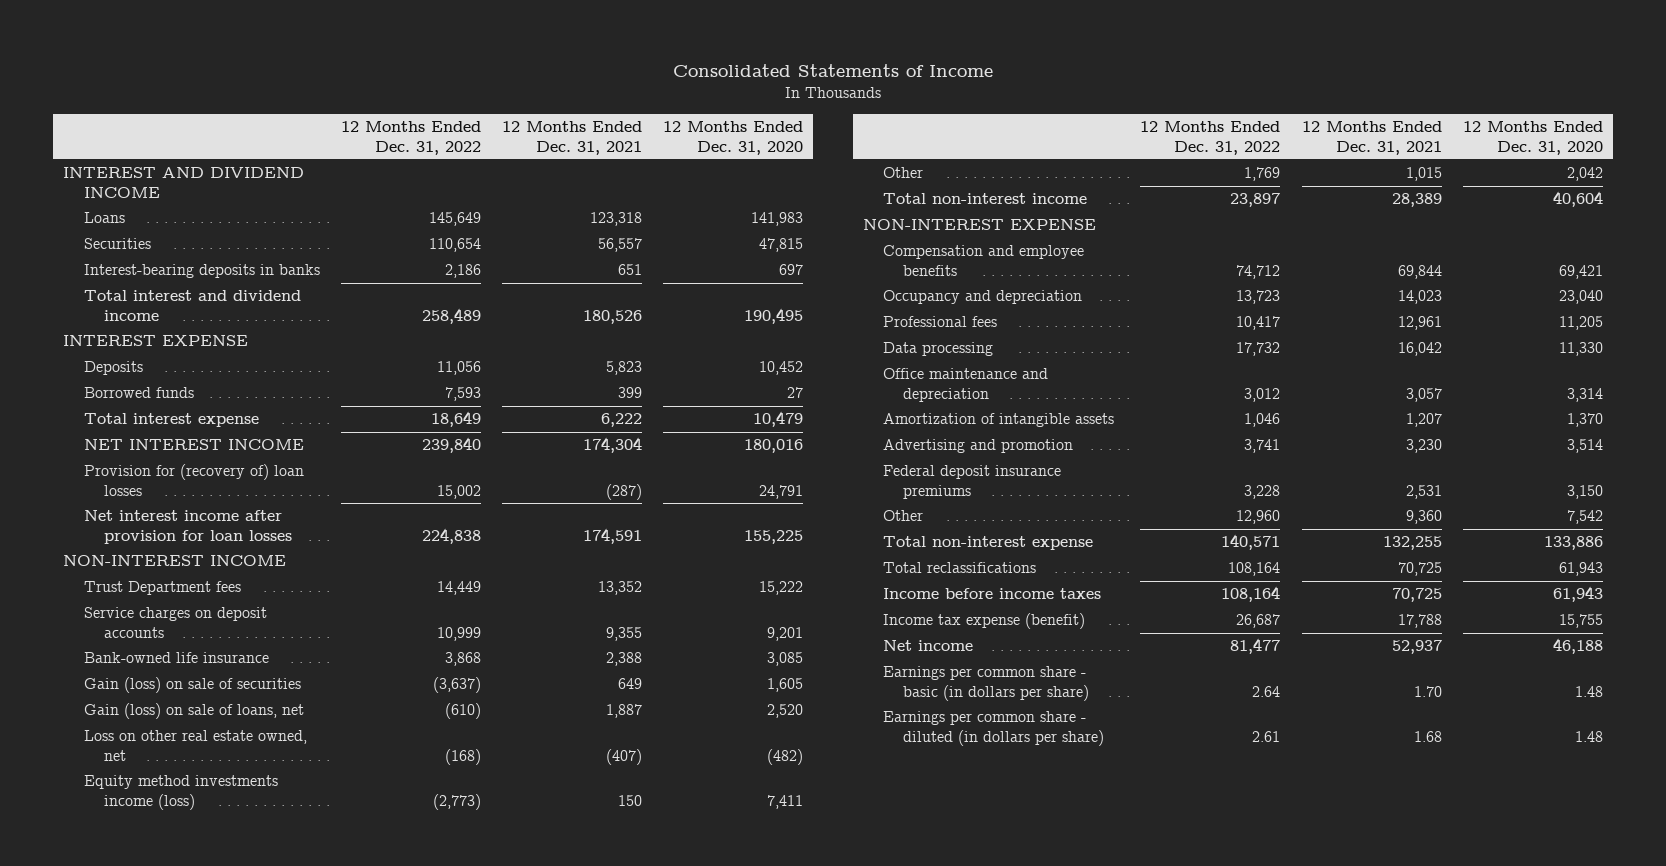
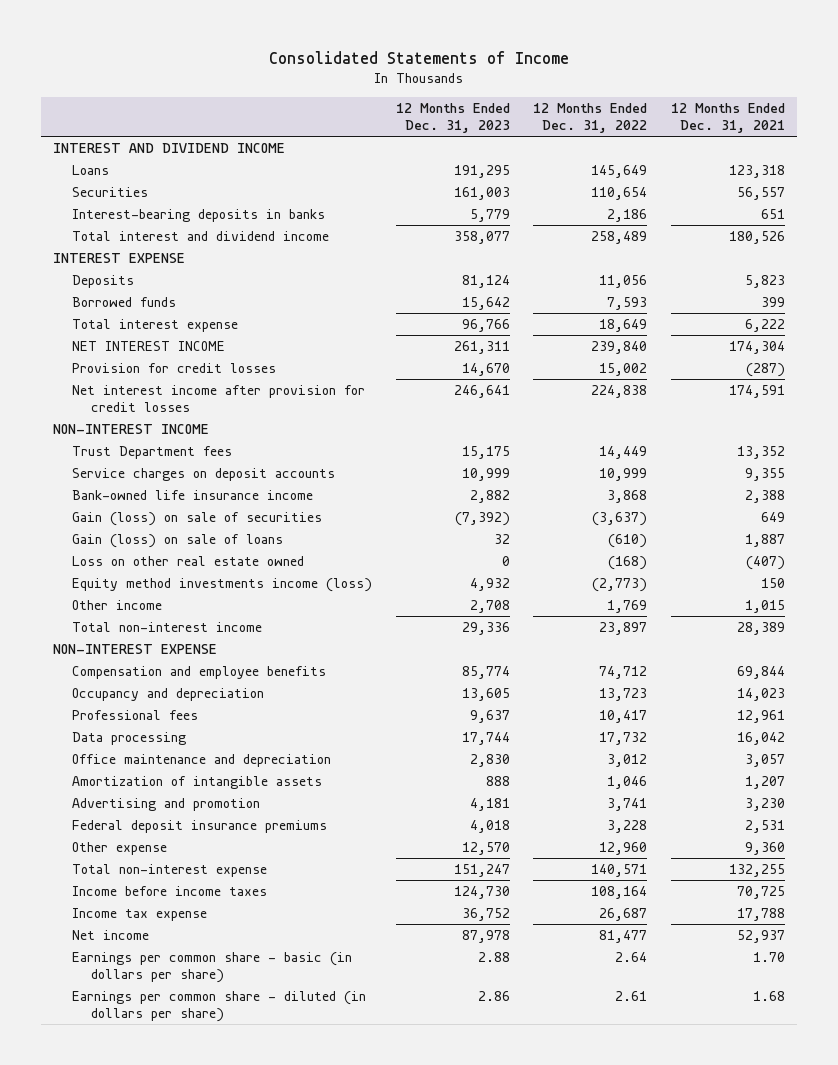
[662,120,803,155] 12 Months Ended Dec. 31, 2020 -> none
none -> [395,102,510,134] 12 Months Ended Dec. 31, 2023
[83,464,304,496] Provision for (recovery of) loan losses -> [71,362,276,373] Provision for credit losses
[83,510,292,544] Net interest income after provision for loan losses -> [71,384,365,413] Net interest income after provision for credit losses
[83,652,269,664] Bank-owned life insurance -> [71,489,313,500] Bank-owned life insurance income
[83,703,304,720] Gain (loss) on sale of loans, net -> [71,533,283,548] Gain (loss) on sale of loans
[83,730,307,761] Loss on other real estate owned, net -> [71,555,304,566] Loss on other real estate owned
[883,167,924,179] Other -> [71,599,162,610] Other income
[883,510,924,522] Other -> [71,841,167,855] Other expense
[883,562,1037,574] Total reclassifications -> none
[883,613,1086,630] Income tax expense (benefit) -> [71,907,207,921] Income tax expense

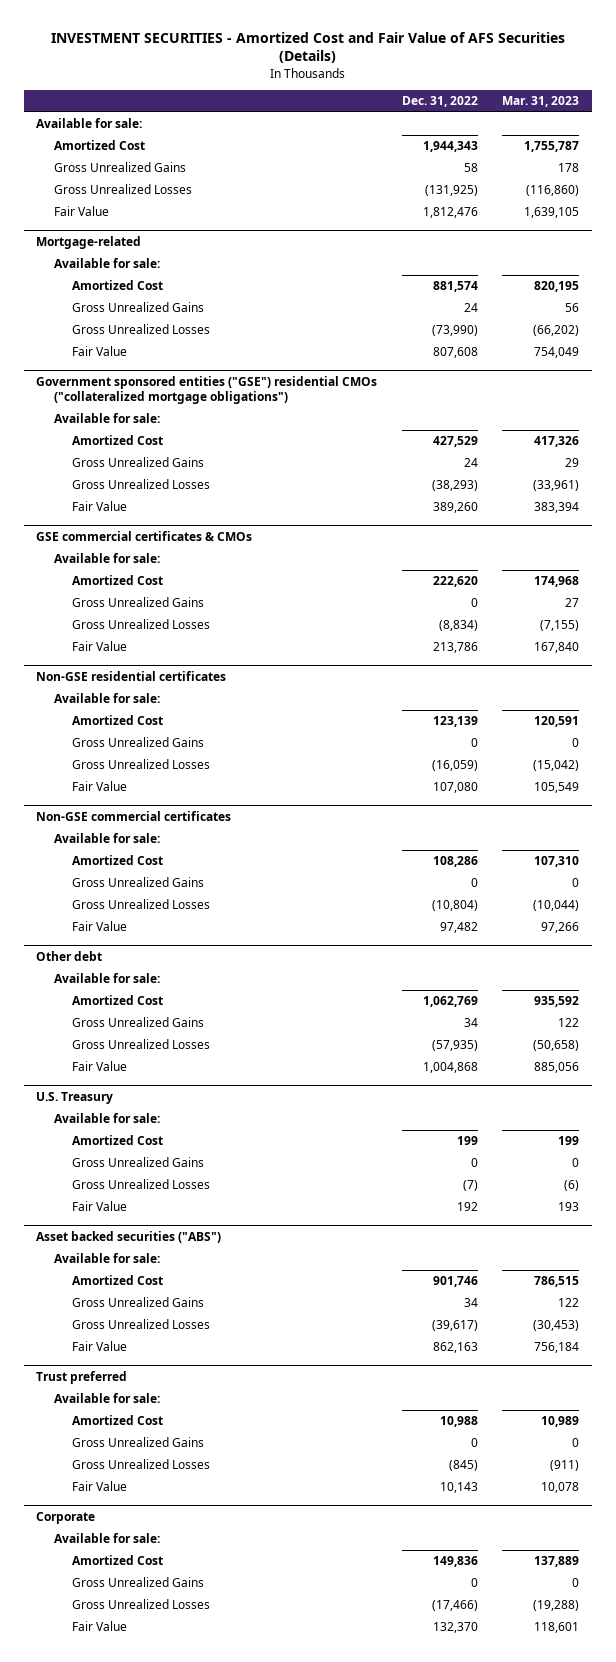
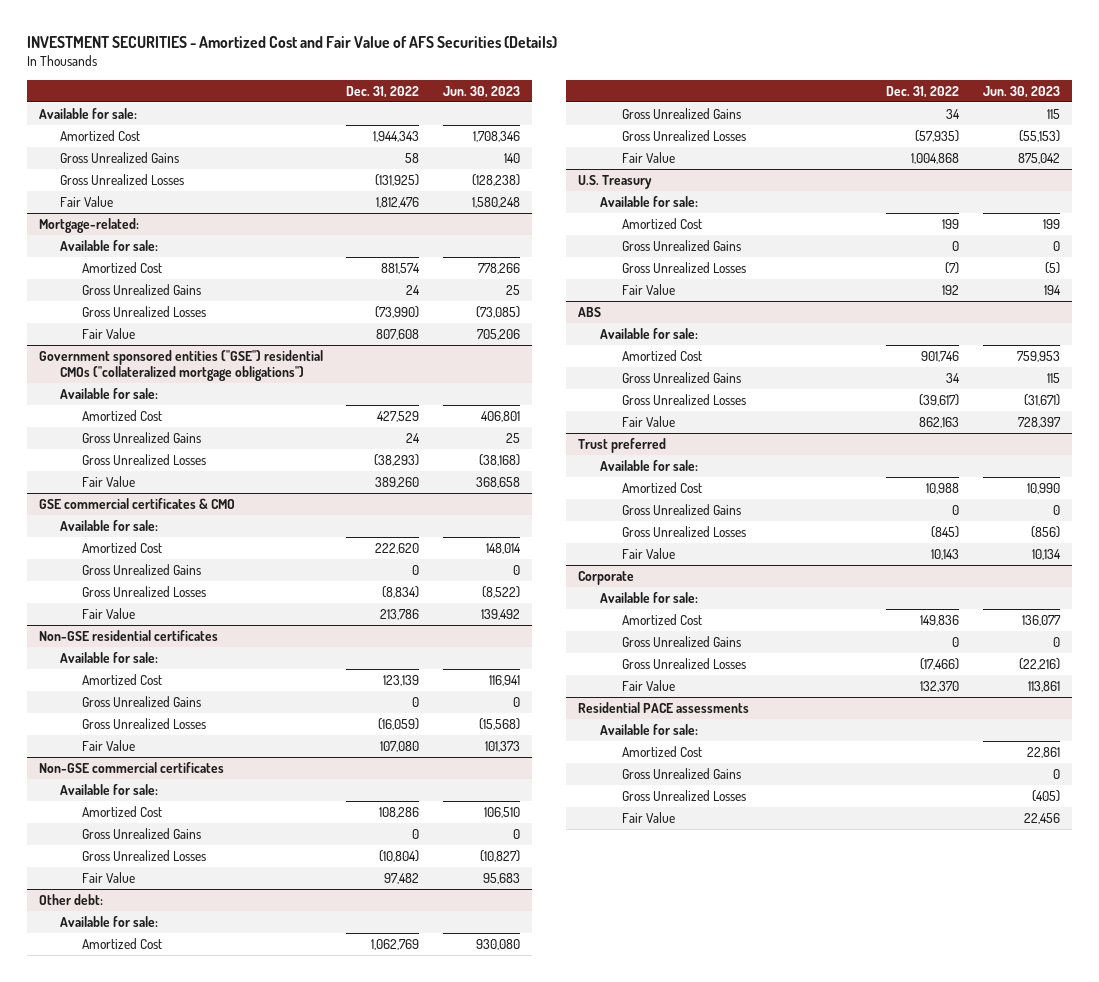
[502,95,580,107] Mar. 31, 2023 -> none
none -> [443,85,521,98] Jun. 30, 2023
[36,235,142,249] Mortgage-related -> [38,217,139,233] Mortgage-related:
[36,530,253,541] GSE commercial certificates & CMOs -> [38,497,235,509] GSE commercial certificates & CMO
[36,950,103,961] Other debt -> [38,893,103,905] Other debt:
[36,1230,222,1243] Asset backed securities ("ABS") -> [578,306,602,317] ABS
none -> [578,701,750,713] Residential PACE assessments
none -> [600,723,699,735] Available for sale:
none -> [621,745,702,757] Amortized Cost
none -> [621,767,741,779] Gross Unrealized Gains
none -> [621,789,746,801] Gross Unrealized Losses
none -> [621,811,675,823] Fair Value

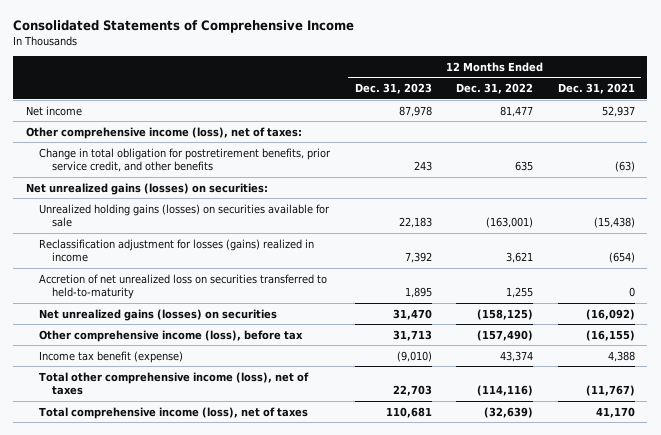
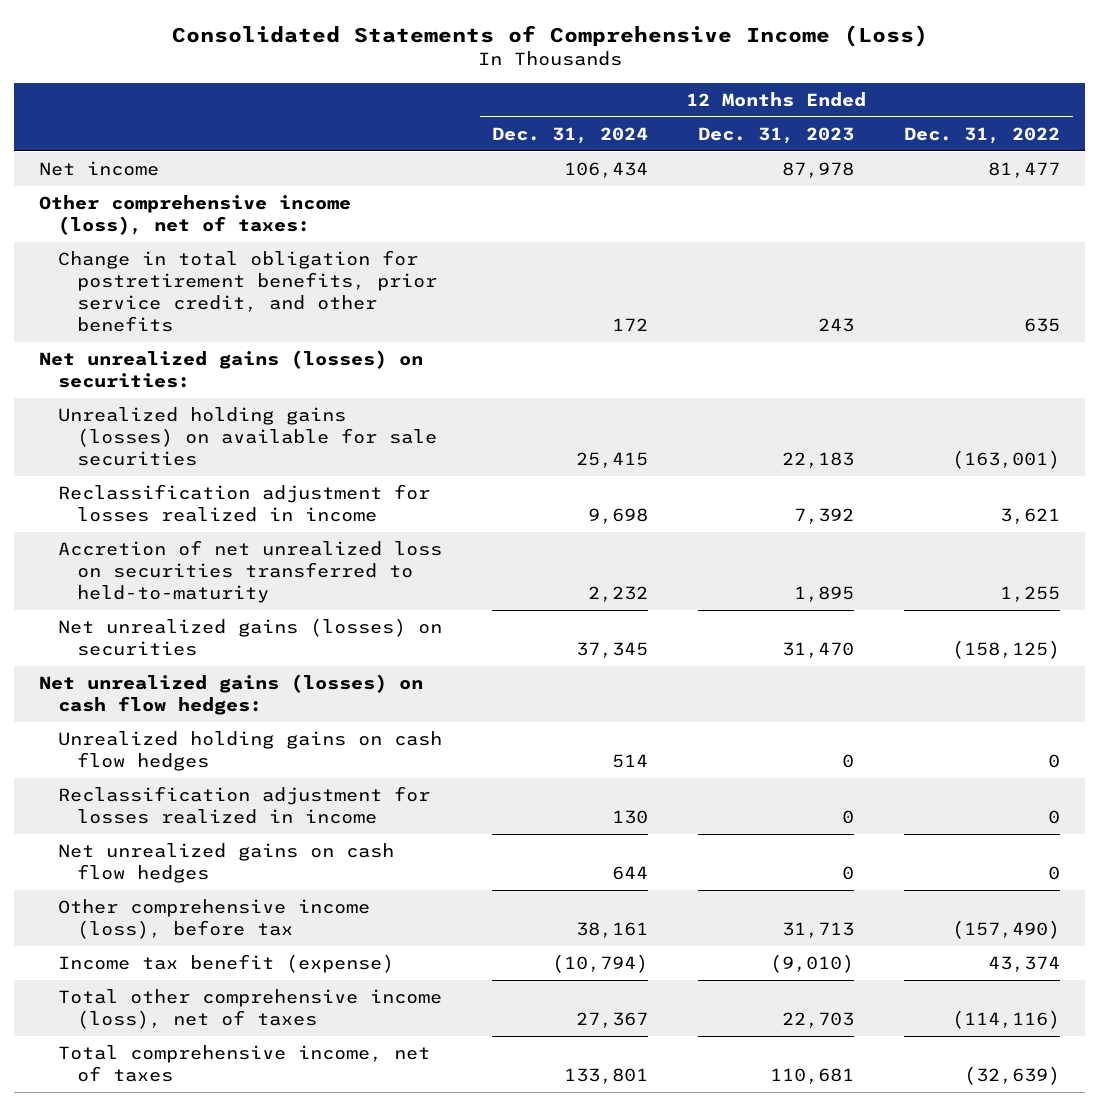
[13,20,355,34] Consolidated Statements of Comprehensive Income -> [171,24,928,47] Consolidated Statements of Comprehensive Income (Loss)
[557,83,635,95] Dec. 31, 2021 -> none
none -> [492,126,649,144] Dec. 31, 2024
[38,203,330,227] Unrealized holding gains (losses) on securities available for sale -> [58,407,438,467] Unrealized holding gains (losses) on available for sale securities
[38,238,314,262] Reclassification adjustment for losses (gains) realized in income -> [58,484,431,523] Reclassification adjustment for losses realized in income
none -> [39,674,424,716] Net unrealized gains (losses) on cash flow hedges:
none -> [58,731,443,772] Unrealized holding gains on cash flow hedges
none -> [58,786,431,825] Reclassification adjustment for losses realized in income
none -> [58,843,395,884] Net unrealized gains on cash flow hedges
[38,406,308,419] Total comprehensive income (loss), net of taxes -> [58,1045,431,1083] Total comprehensive income, net of taxes

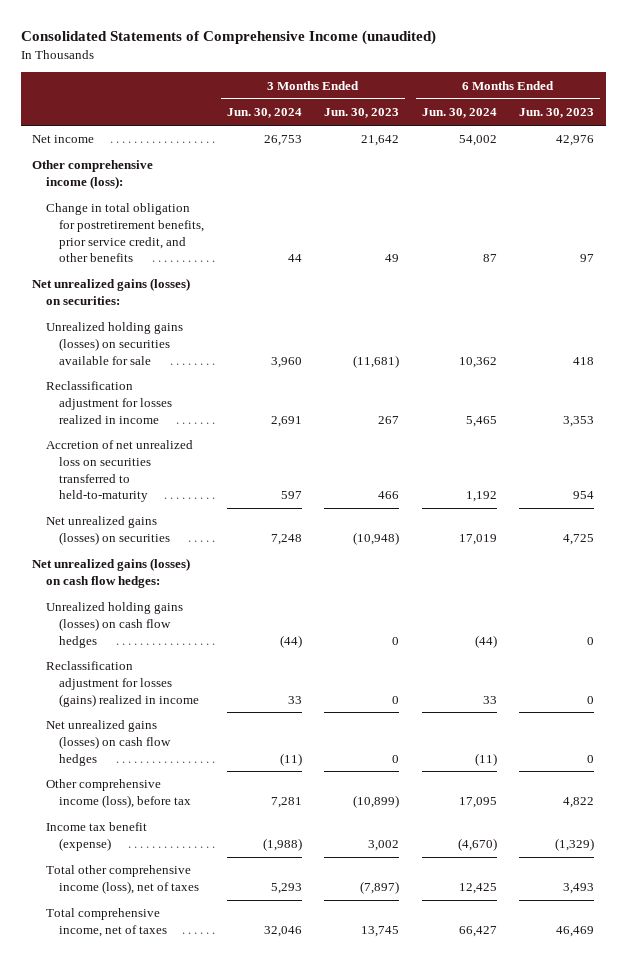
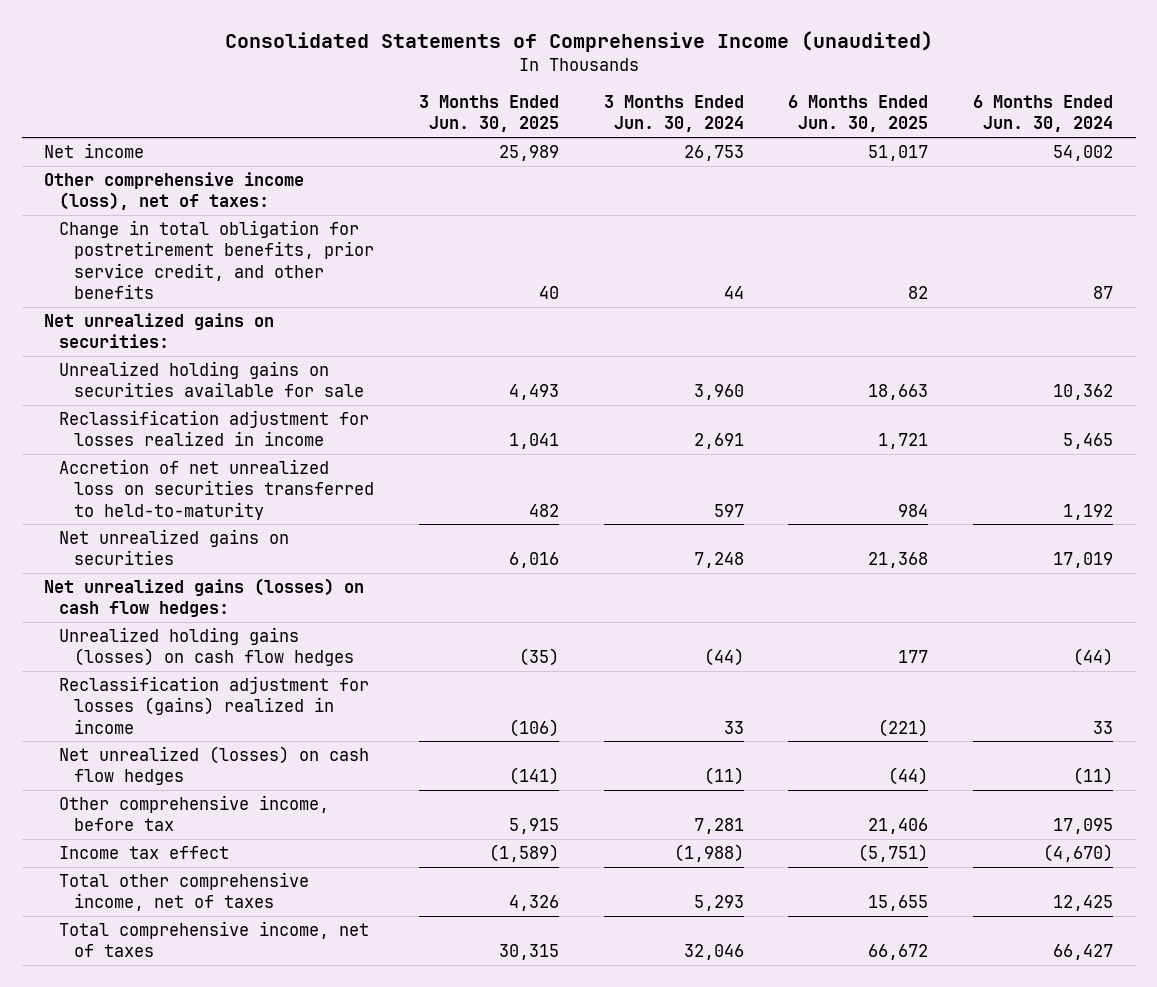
[324,108,400,119] Jun. 30, 2023 -> none
[519,108,595,119] Jun. 30, 2023 -> none
none -> [418,95,559,133] 3 Months Ended Jun. 30, 2025
none -> [788,95,929,133] 6 Months Ended Jun. 30, 2025
[32,160,154,190] Other comprehensive income (loss): -> [44,172,305,211] Other comprehensive income (loss), net of taxes:
[32,278,191,306] Net unrealized gains (losses) on securities: -> [44,313,275,349] Net unrealized gains on securities:
[45,322,183,365] Unrealized holding gains (losses) on securities available for sale -> [59,361,365,398] Unrealized holding gains on securities available for sale
[45,516,170,546] Net unrealized gains (losses) on securities -> [59,529,290,566] Net unrealized gains on securities
[45,720,171,766] Net unrealized gains (losses) on cash flow hedges -> [59,746,370,786] Net unrealized (losses) on cash flow hedges
[45,779,191,809] Other comprehensive income (loss), before tax -> [59,795,330,832] Other comprehensive income, before tax
[45,822,147,852] Income tax benefit (expense) -> [59,846,230,860] Income tax effect
[45,865,199,895] Total other comprehensive income (loss), net of taxes -> [59,872,310,912] Total other comprehensive income, net of taxes

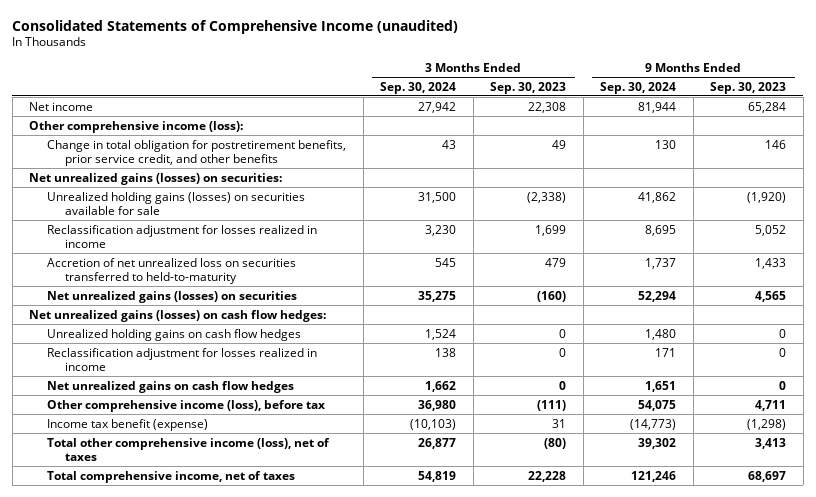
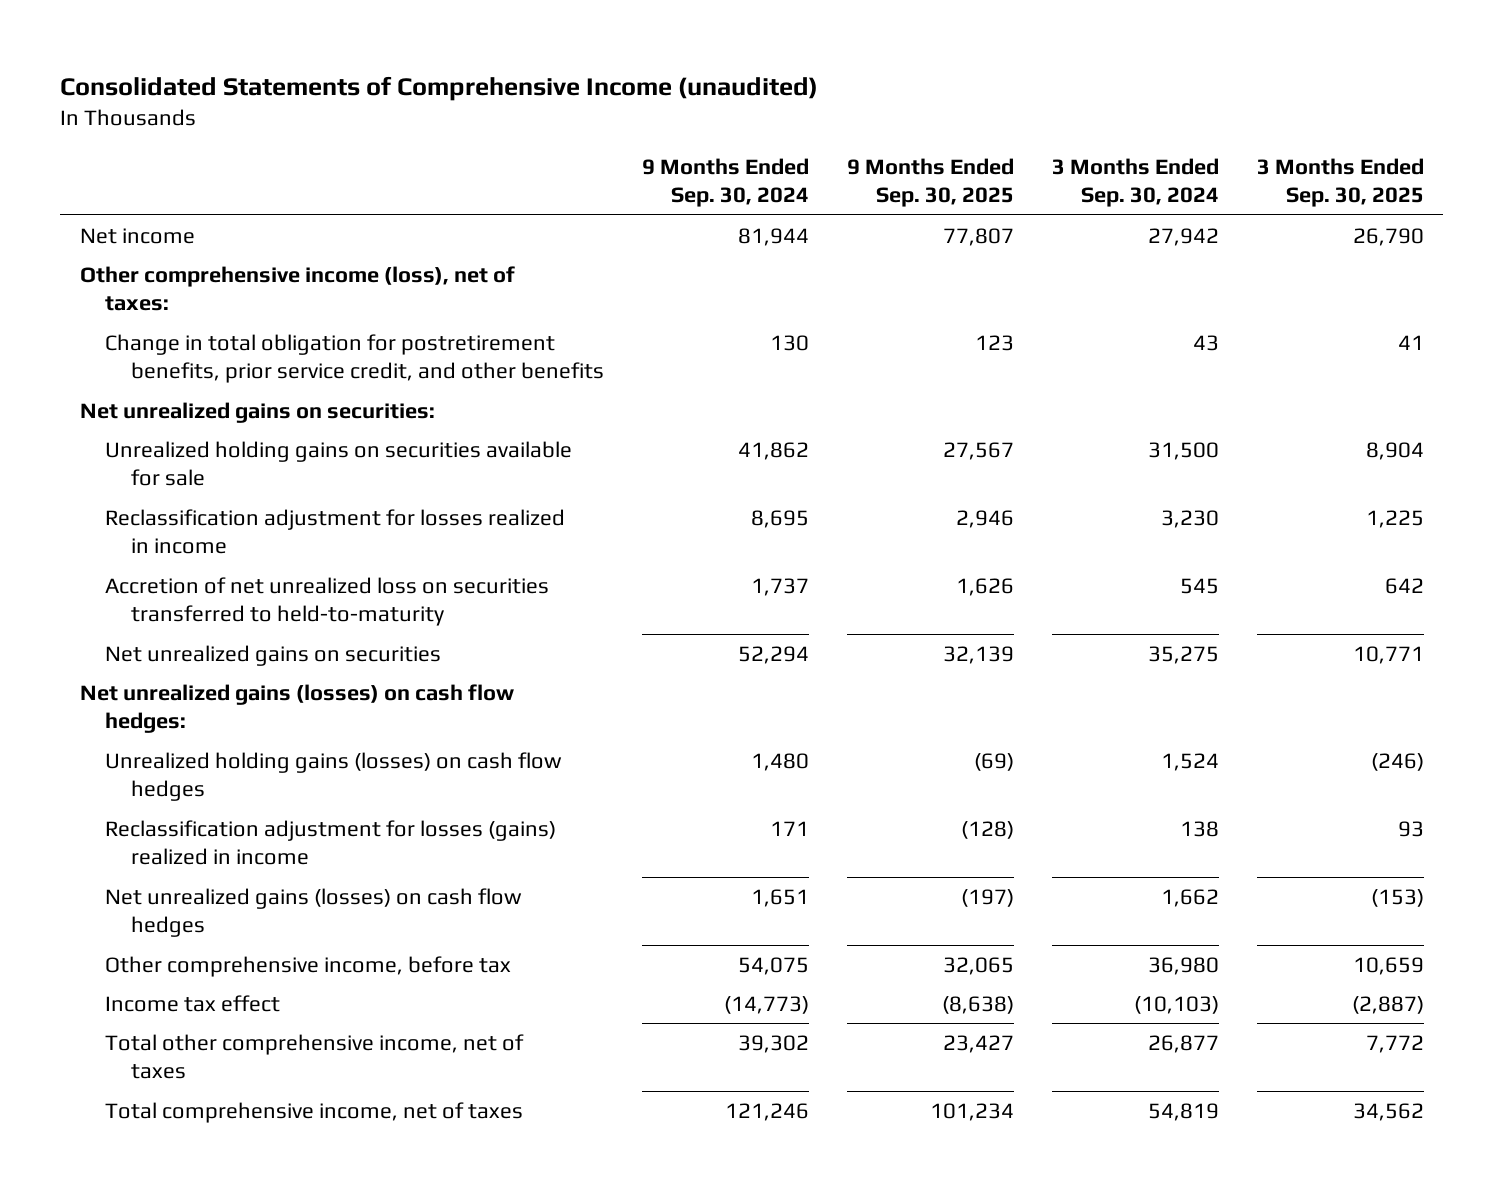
[490,81,567,94] Sep. 30, 2023 -> none
[710,81,787,94] Sep. 30, 2023 -> none
none -> [846,158,1014,208] 9 Months Ended Sep. 30, 2025
none -> [1257,158,1425,208] 3 Months Ended Sep. 30, 2025
[29,120,244,133] Other comprehensive income (loss): -> [79,265,515,312] Other comprehensive income (loss), net of taxes:
[29,172,283,185] Net unrealized gains (losses) on securities: -> [79,401,435,423] Net unrealized gains on securities:
[47,191,306,215] Unrealized holding gains (losses) on securities available for sale -> [105,440,573,487] Unrealized holding gains on securities available for sale
[47,290,298,303] Net unrealized gains (losses) on securities -> [105,644,442,666] Net unrealized gains on securities
[47,328,302,341] Unrealized holding gains on cash flow hedges -> [105,751,563,802] Unrealized holding gains (losses) on cash flow hedges
[47,347,318,371] Reclassification adjustment for losses realized in income -> [105,819,557,866] Reclassification adjustment for losses (gains) realized in income
[47,380,295,393] Net unrealized gains on cash flow hedges -> [105,887,523,938] Net unrealized gains (losses) on cash flow hedges
[47,399,326,412] Other comprehensive income (loss), before tax -> [105,955,512,977] Other comprehensive income, before tax
[47,418,209,431] Income tax benefit (expense) -> [105,994,281,1012] Income tax effect
[47,437,331,461] Total other comprehensive income (loss), net of taxes -> [105,1033,525,1080] Total other comprehensive income, net of taxes

